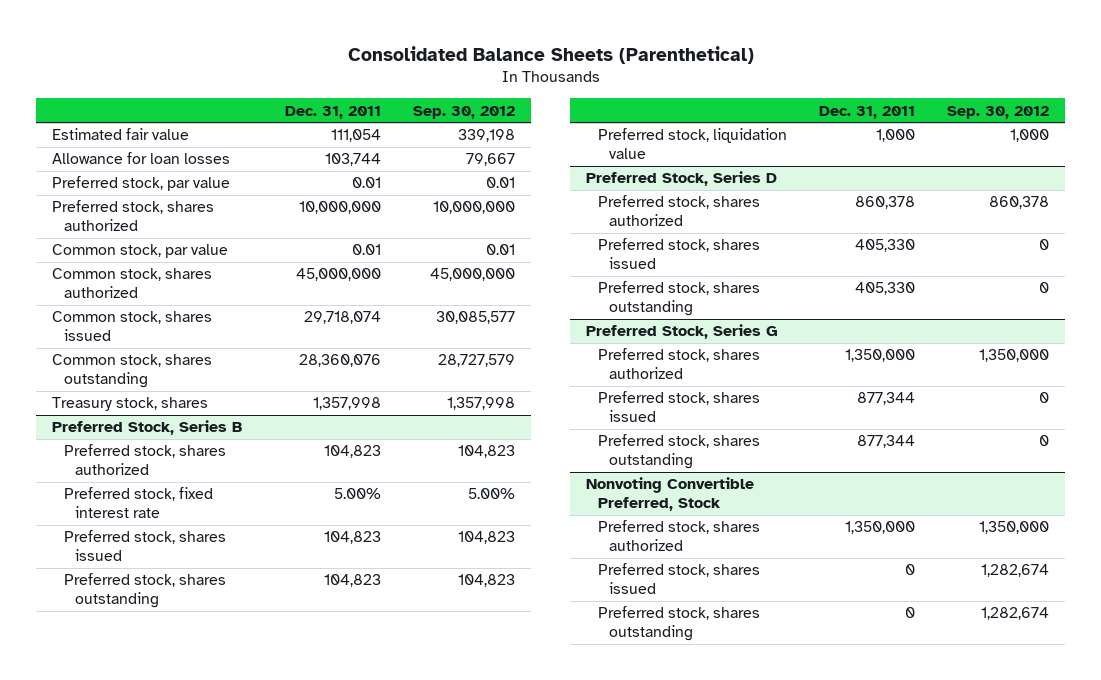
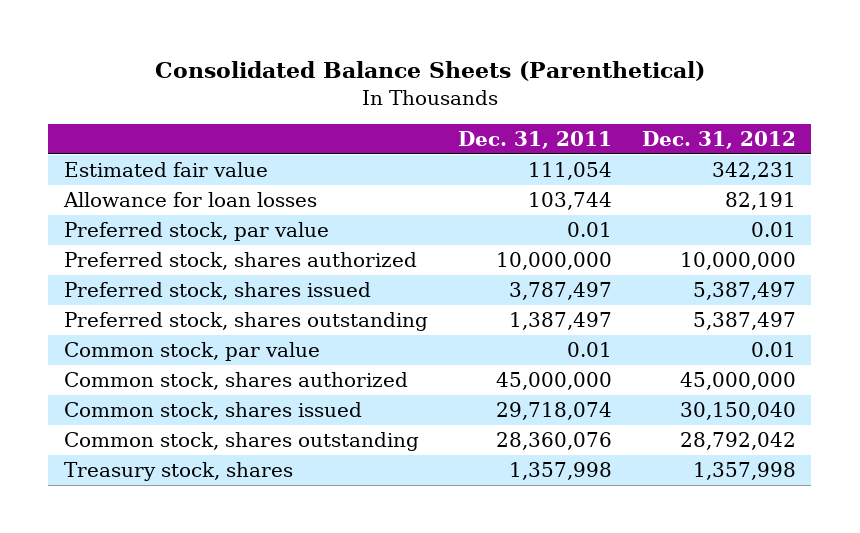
[412,105,515,119] Sep. 30, 2012 -> none
none -> [641,130,796,149] Dec. 31, 2012
none -> [63,282,371,301] Preferred stock, shares issued
none -> [63,312,428,332] Preferred stock, shares outstanding
[52,420,243,436] Preferred Stock, Series B -> none
[63,444,226,476] Preferred stock, shares authorized -> none
[63,487,213,519] Preferred stock, fixed interest rate -> none
[63,530,226,562] Preferred stock, shares issued -> none
[63,573,226,609] Preferred stock, shares outstanding -> none
[597,128,787,160] Preferred stock, liquidation value -> none
[586,171,778,187] Preferred Stock, Series D -> none
[597,195,760,227] Preferred stock, shares authorized -> none
[597,238,760,270] Preferred stock, shares issued -> none
[597,281,760,317] Preferred stock, shares outstanding -> none
[586,324,779,340] Preferred Stock, Series G -> none
[597,348,760,380] Preferred stock, shares authorized -> none
[597,391,760,423] Preferred stock, shares issued -> none
[597,434,760,470] Preferred stock, shares outstanding -> none
[586,477,755,512] Nonvoting Convertible Preferred, Stock -> none
[597,520,760,552] Preferred stock, shares authorized -> none
[597,563,760,595] Preferred stock, shares issued -> none
[597,606,760,642] Preferred stock, shares outstanding -> none

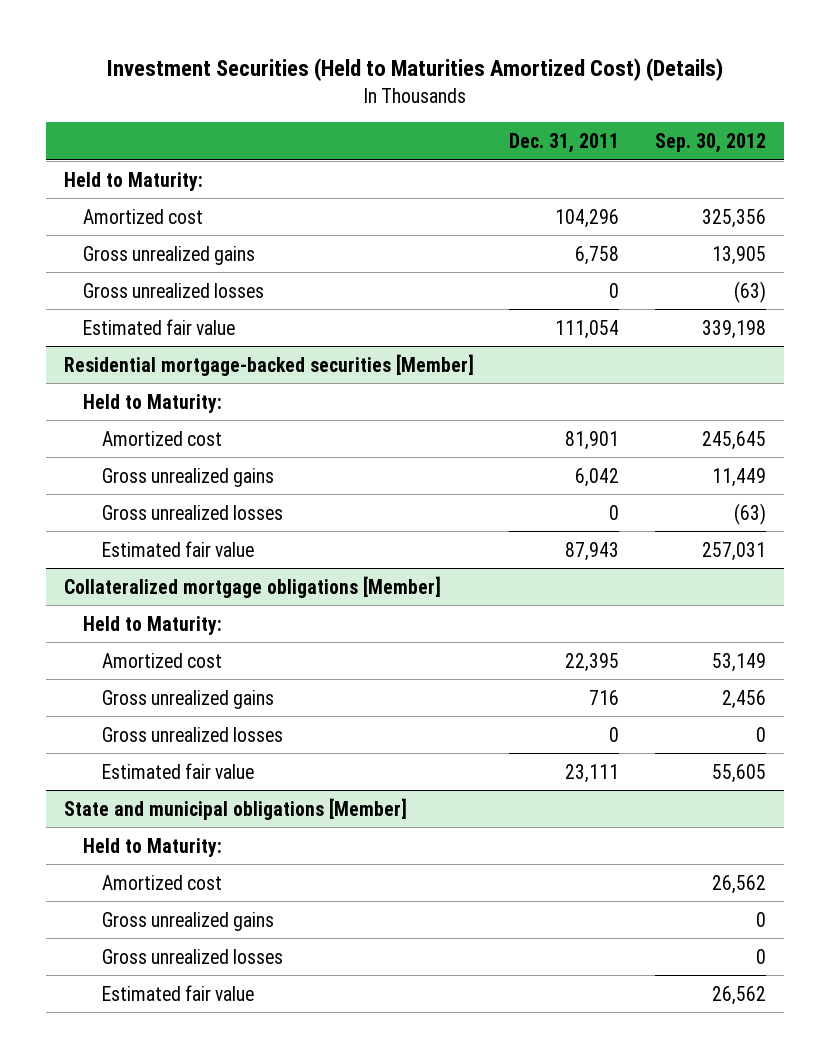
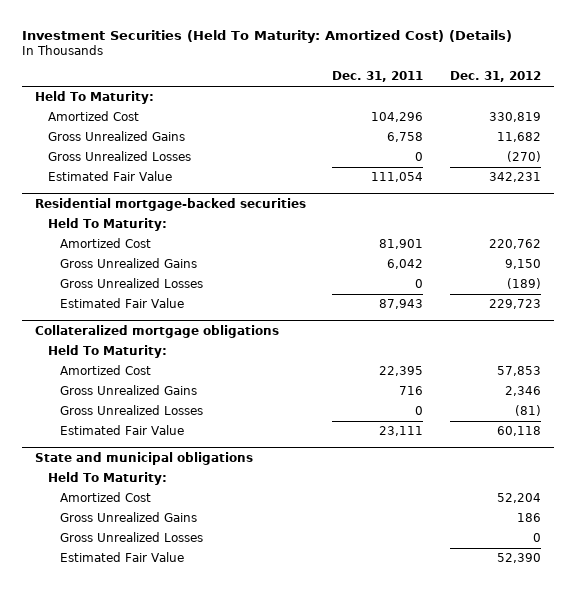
[106,58,723,82] Investment Securities (Held to Maturities Amortized Cost) (Details) -> [22,29,513,43] Investment Securities (Held To Maturity: Amortized Cost) (Details)
[655,132,767,153] Sep. 30, 2012 -> none
none -> [449,71,541,83] Dec. 31, 2012
[63,171,203,191] Held to Maturity: -> [35,90,155,104] Held To Maturity:
[82,208,203,224] Amortized cost -> [47,110,139,121] Amortized Cost
[82,245,255,265] Gross unrealized gains -> [47,130,185,141] Gross Unrealized Gains
[82,282,264,298] Gross unrealized losses -> [47,150,191,161] Gross Unrealized Losses
[82,318,235,335] Estimated fair value -> [47,170,172,181] Estimated Fair Value
[63,353,474,376] Residential mortgage-backed securities [Member] -> [35,197,307,211] Residential mortgage-backed securities
[82,393,222,413] Held to Maturity: -> [47,217,167,231] Held To Maturity:
[102,430,223,446] Amortized cost -> [60,237,152,248] Amortized Cost
[102,467,275,487] Gross unrealized gains -> [60,257,198,268] Gross Unrealized Gains
[102,504,284,520] Gross unrealized losses -> [60,277,204,288] Gross Unrealized Losses
[102,540,255,557] Estimated fair value -> [60,297,185,308] Estimated Fair Value
[63,575,441,598] Collateralized mortgage obligations [Member] -> [35,324,280,338] Collateralized mortgage obligations
[82,615,222,635] Held to Maturity: -> [47,344,167,358] Held To Maturity:
[102,652,223,668] Amortized cost -> [60,364,152,375] Amortized Cost
[102,689,275,709] Gross unrealized gains -> [60,384,198,395] Gross Unrealized Gains
[102,726,284,742] Gross unrealized losses -> [60,404,204,415] Gross Unrealized Losses
[102,762,255,779] Estimated fair value -> [60,424,185,435] Estimated Fair Value
[63,797,407,820] State and municipal obligations [Member] -> [35,451,254,465] State and municipal obligations
[82,837,222,857] Held to Maturity: -> [47,471,167,485] Held To Maturity:
[102,874,223,890] Amortized cost -> [60,491,152,502] Amortized Cost
[102,911,275,931] Gross unrealized gains -> [60,511,198,522] Gross Unrealized Gains
[102,948,284,964] Gross unrealized losses -> [60,531,204,542] Gross Unrealized Losses
[102,984,255,1001] Estimated fair value -> [60,551,185,562] Estimated Fair Value

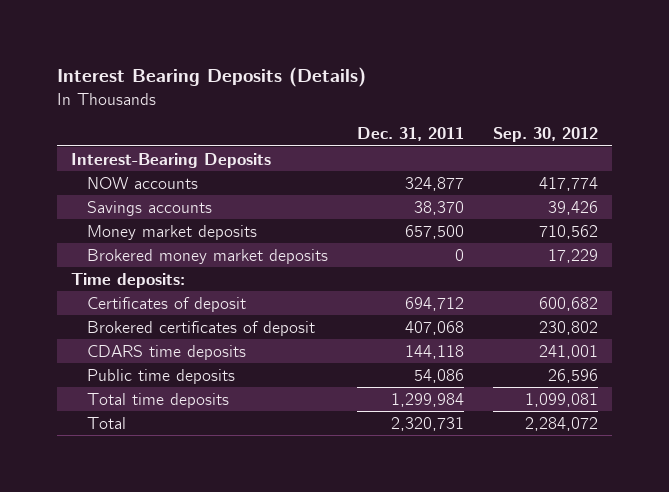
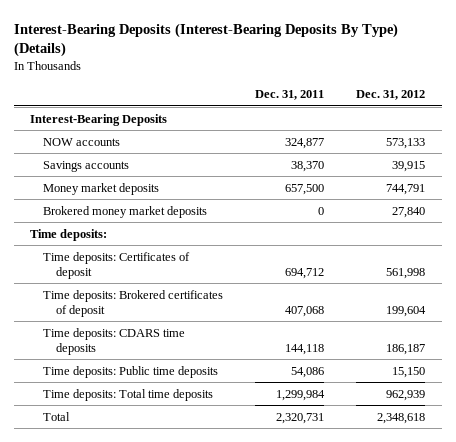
[56,67,366,88] Interest Bearing Deposits (Details) -> [14,22,399,58] Interest-Bearing Deposits (Interest-Bearing Deposits By Type) (Details)
[492,127,598,143] Sep. 30, 2012 -> none
none -> [356,90,426,101] Dec. 31, 2012
[86,296,246,312] Certificates of deposit -> [43,251,191,279] Time deposits: Certificates of deposit
[86,320,315,336] Brokered certificates of deposit -> [43,289,224,317] Time deposits: Brokered certificates of deposit
[86,344,246,360] CDARS time deposits -> [43,327,186,355] Time deposits: CDARS time deposits
[86,368,235,384] Public time deposits -> [43,365,219,378] Time deposits: Public time deposits
[86,392,229,408] Total time deposits -> [43,388,214,401] Time deposits: Total time deposits

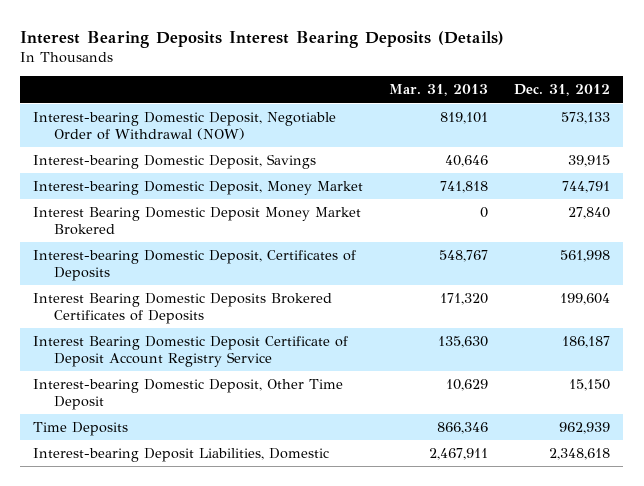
[14,22,399,58] Interest-Bearing Deposits (Interest-Bearing Deposits By Type) (Details) -> [20,30,505,48] Interest Bearing Deposits Interest Bearing Deposits (Details)
[255,90,325,101] Dec. 31, 2011 -> none
none -> [389,84,489,97] Mar. 31, 2013
[30,113,168,126] Interest-Bearing Deposits -> none
[30,228,108,241] Time deposits: -> none
[43,137,121,146] NOW accounts -> [33,112,337,140] Interest-bearing Domestic Deposit, Negotiable Order of Withdrawal (NOW)
[43,160,130,172] Savings accounts -> [33,154,317,170] Interest-bearing Domestic Deposit, Savings
[43,182,160,195] Money market deposits -> [33,181,364,196] Interest-bearing Domestic Deposit, Money Market
[43,205,208,218] Brokered money market deposits -> [33,207,362,235] Interest Bearing Domestic Deposit Money Market Brokered
[43,251,191,279] Time deposits: Certificates of deposit -> [33,250,357,281] Interest-bearing Domestic Deposit, Certificates of Deposits
[43,289,224,317] Time deposits: Brokered certificates of deposit -> [33,293,333,324] Interest Bearing Domestic Deposits Brokered Certificates of Deposits
[43,327,186,355] Time deposits: CDARS time deposits -> [33,336,349,367] Interest Bearing Domestic Deposit Certificate of Deposit Account Registry Service
[43,365,219,378] Time deposits: Public time deposits -> [33,379,344,410] Interest-bearing Domestic Deposit, Other Time Deposit
[43,388,214,401] Time deposits: Total time deposits -> [33,422,129,437] Time Deposits
[43,411,71,421] Total -> [33,448,330,463] Interest-bearing Deposit Liabilities, Domestic

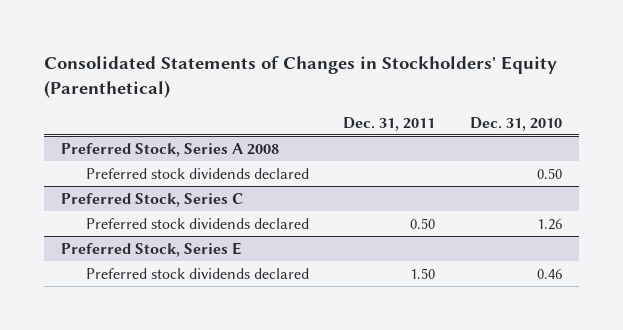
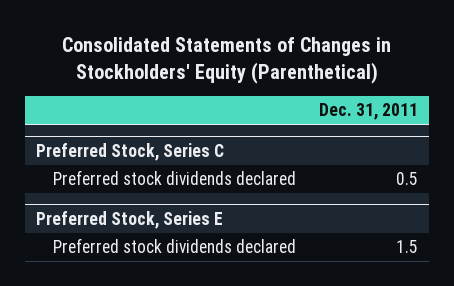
[469,116,562,131] Dec. 31, 2010 -> none
[61,142,280,157] Preferred Stock, Series A 2008 -> none
[85,167,309,179] Preferred stock dividends declared -> none
[410,217,436,229] 0.50 -> [395,172,418,186] 0.5
[410,267,436,279] 1.50 -> [395,240,418,254] 1.5

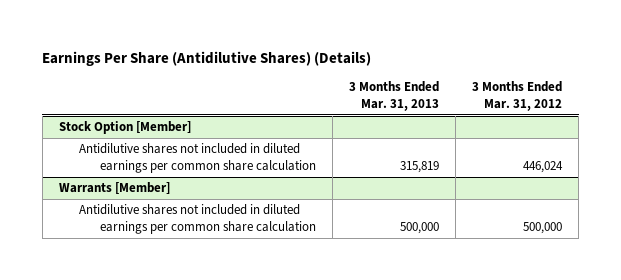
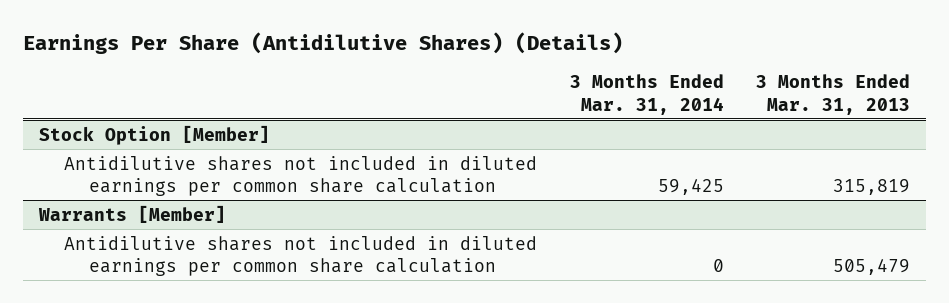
[472,81,563,111] 3 Months Ended Mar. 31, 2012 -> none
none -> [569,74,724,115] 3 Months Ended Mar. 31, 2014
[400,222,440,235] 500,000 -> [832,257,910,275] 505,479

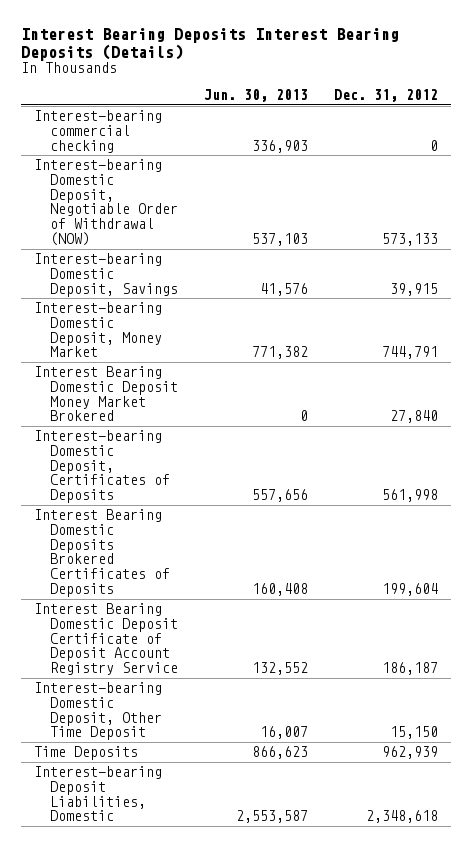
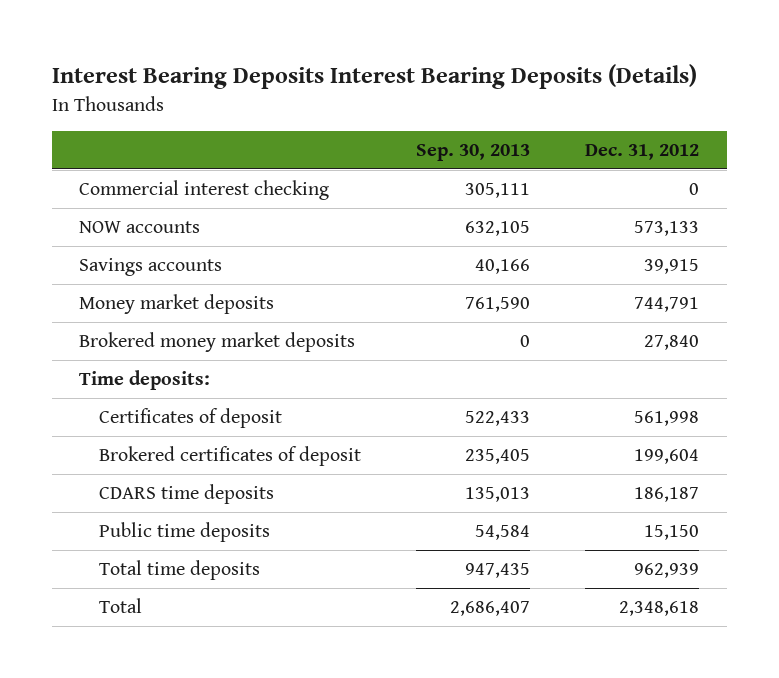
[203,89,308,103] Jun. 30, 2013 -> none
none -> [416,144,531,162] Sep. 30, 2013
[34,110,163,153] Interest-bearing commercial checking -> [79,180,330,201] Commercial interest checking
[34,159,178,246] Interest-bearing Domestic Deposit, Negotiable Order of Withdrawal (NOW) -> [79,221,201,234] NOW accounts
[34,253,178,297] Interest-bearing Domestic Deposit, Savings -> [79,258,223,277] Savings accounts
[34,302,163,358] Interest-bearing Domestic Deposit, Money Market -> [79,294,275,315] Money market deposits
[34,366,178,422] Interest Bearing Domestic Deposit Money Market Brokered -> [79,332,356,353] Brokered money market deposits
none -> [79,370,211,391] Time deposits:
[34,430,170,504] Interest-bearing Domestic Deposit, Certificates of Deposits -> [99,408,283,429] Certificates of deposit
[34,509,170,597] Interest Bearing Domestic Deposits Brokered Certificates of Deposits -> [99,446,362,467] Brokered certificates of deposit
[34,603,178,676] Interest Bearing Domestic Deposit Certificate of Deposit Account Registry Service -> [99,484,275,505] CDARS time deposits
[34,682,163,741] Interest-bearing Domestic Deposit, Other Time Deposit -> [99,522,271,543] Public time deposits
[34,746,139,761] Time Deposits -> [99,560,261,581] Total time deposits
[34,766,163,822] Interest-bearing Deposit Liabilities, Domestic -> [99,598,143,614] Total

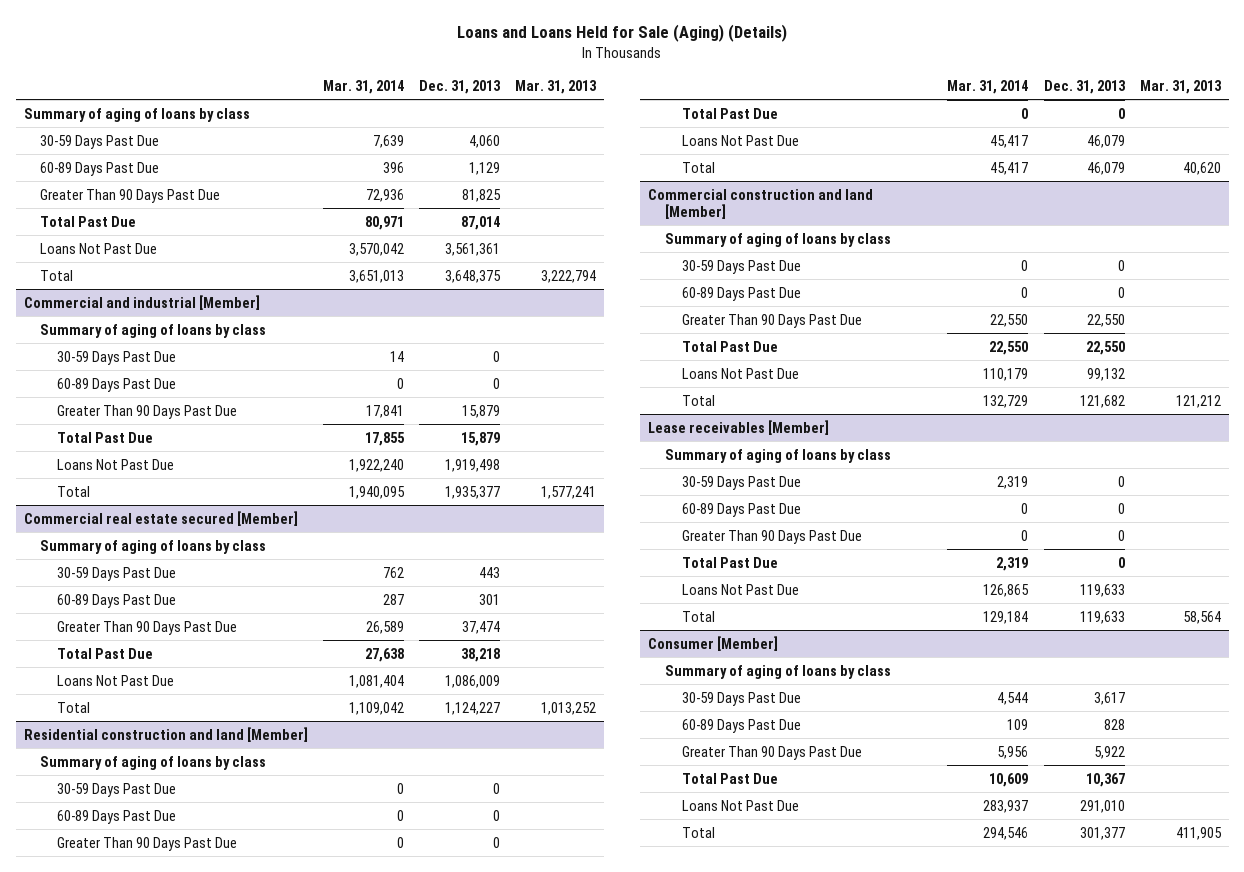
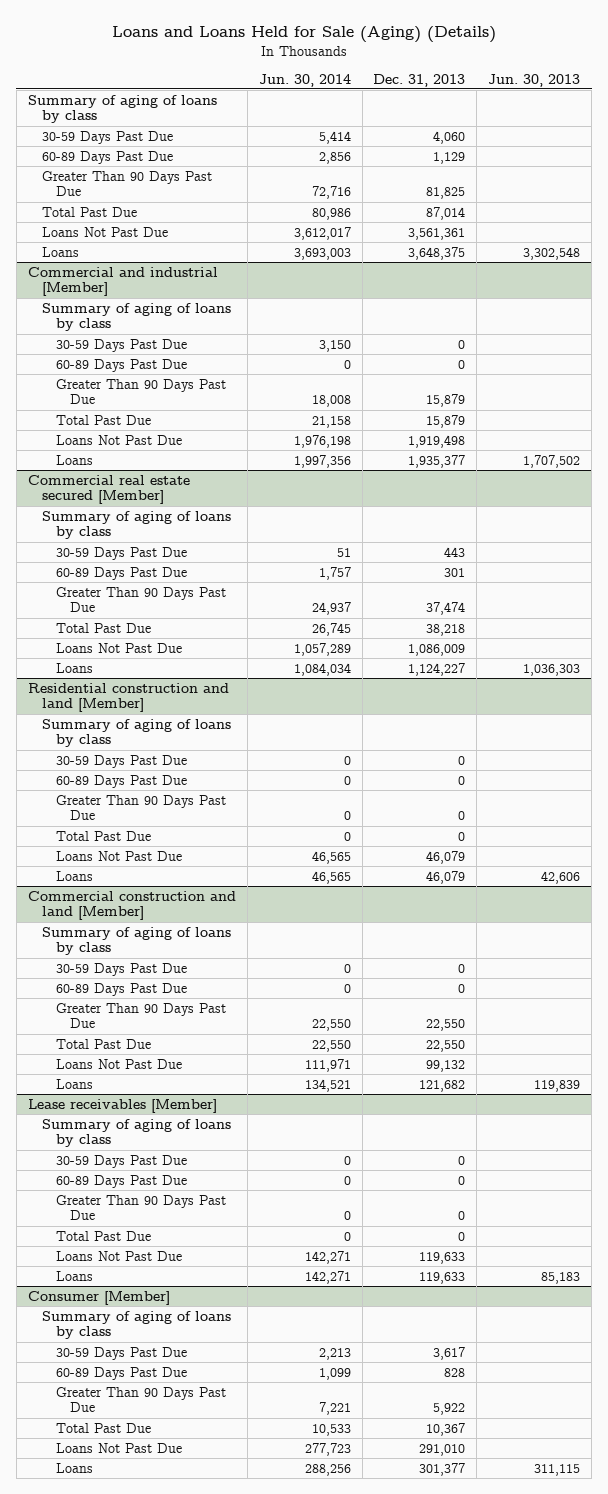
[322,80,404,95] Mar. 31, 2014 -> none
[515,80,598,95] Mar. 31, 2013 -> none
none -> [258,73,351,87] Jun. 30, 2014
none -> [488,73,581,87] Jun. 30, 2013
[40,269,74,281] Total -> [41,246,79,257] Loans
[57,485,91,497] Total -> [56,454,94,465] Loans
[57,701,91,713] Total -> [56,662,94,673] Loans
[681,161,715,173] Total -> [56,870,94,881] Loans
[681,394,715,406] Total -> [56,1078,94,1089] Loans
[681,610,715,622] Total -> [56,1270,94,1281] Loans
[681,826,715,838] Total -> [56,1462,94,1473] Loans

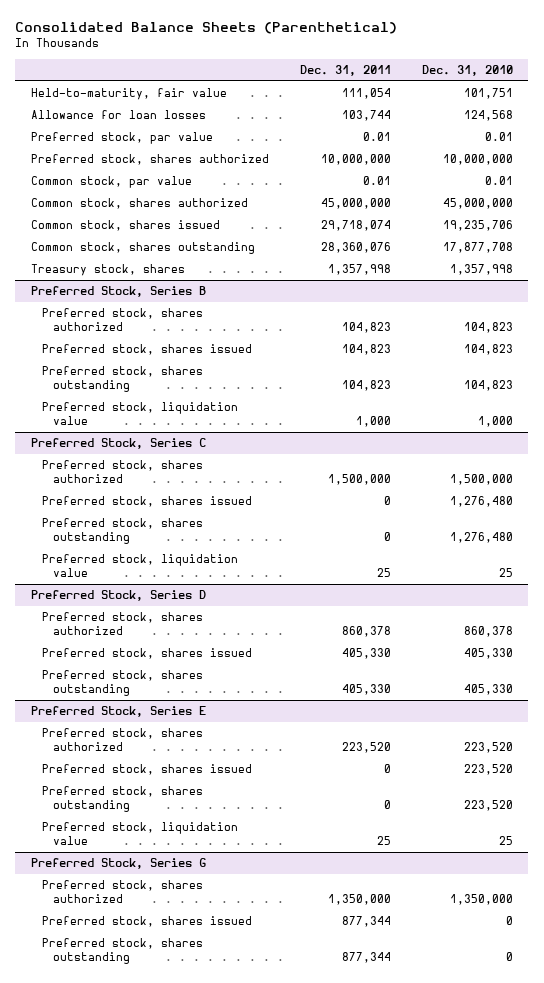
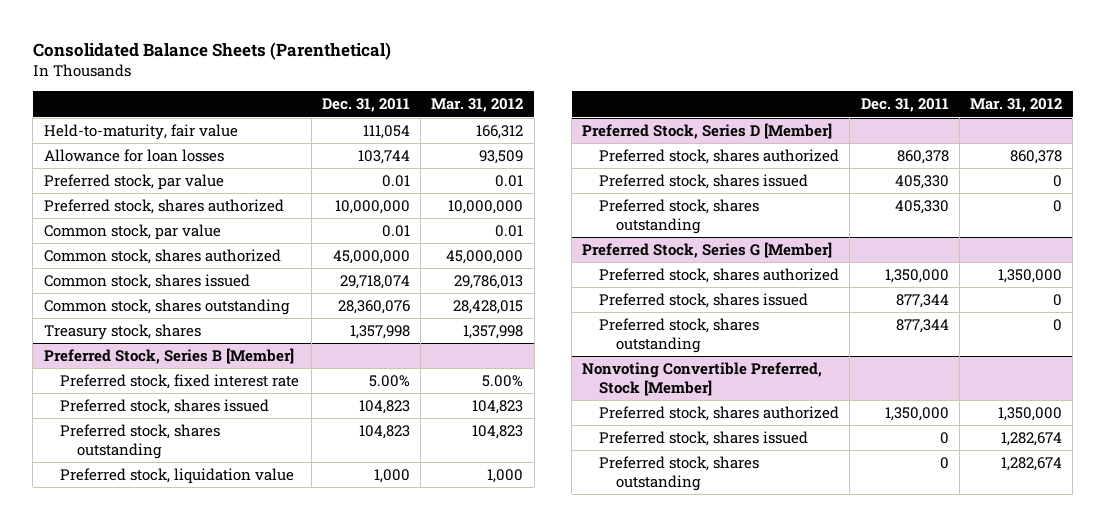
[421,64,513,76] Dec. 31, 2010 -> none
none -> [431,98,524,113] Mar. 31, 2012
[41,308,203,332] Preferred stock, shares authorized -> none
[30,286,206,298] Preferred Stock, Series B -> [43,347,294,364] Preferred Stock, Series B [Member]
none -> [60,373,300,389] Preferred stock, fixed interest rate
[30,438,206,450] Preferred Stock, Series C -> none
[41,460,203,484] Preferred stock, shares authorized -> none
[41,496,252,508] Preferred stock, shares issued -> none
[41,518,203,545] Preferred stock, shares outstanding -> none
[41,554,238,578] Preferred stock, liquidation value -> none
[30,590,206,602] Preferred Stock, Series D -> [582,122,833,139] Preferred Stock, Series D [Member]
[30,706,206,718] Preferred Stock, Series E -> none
[41,728,203,752] Preferred stock, shares authorized -> none
[41,764,252,776] Preferred stock, shares issued -> none
[41,786,203,813] Preferred stock, shares outstanding -> none
[41,822,238,846] Preferred stock, liquidation value -> none
[30,858,206,870] Preferred Stock, Series G -> [582,241,833,258] Preferred Stock, Series G [Member]
none -> [582,361,823,397] Nonvoting Convertible Preferred, Stock [Member]
none -> [599,405,840,421] Preferred stock, shares authorized
none -> [599,430,809,446] Preferred stock, shares issued
none -> [599,455,760,492] Preferred stock, shares outstanding

